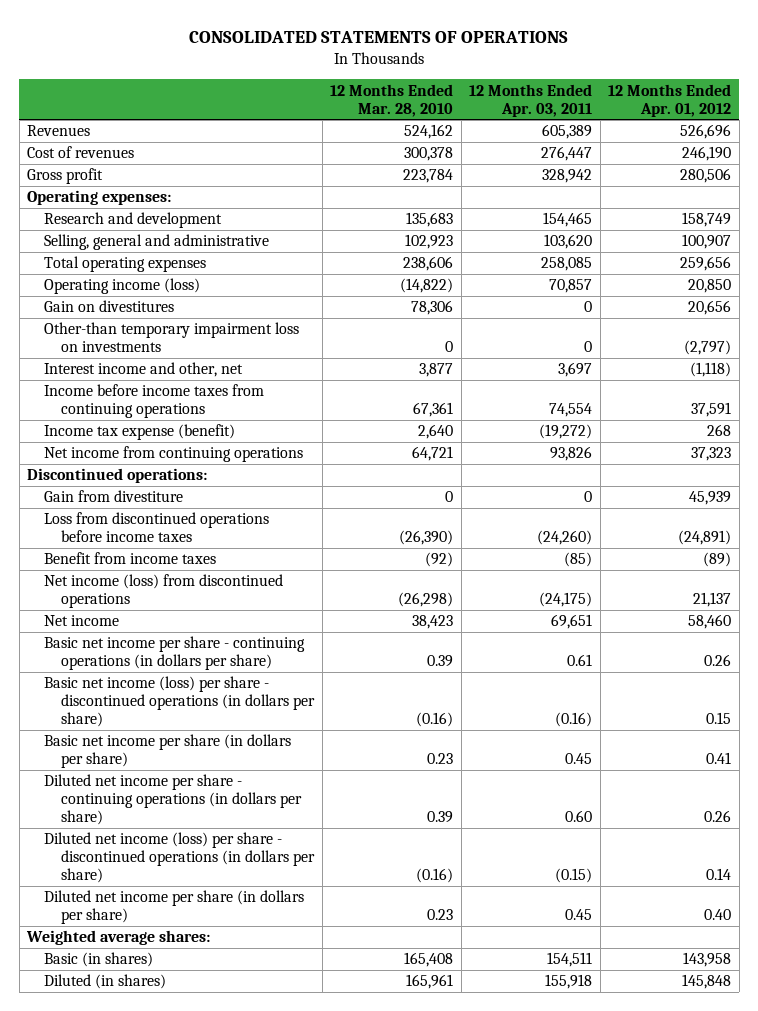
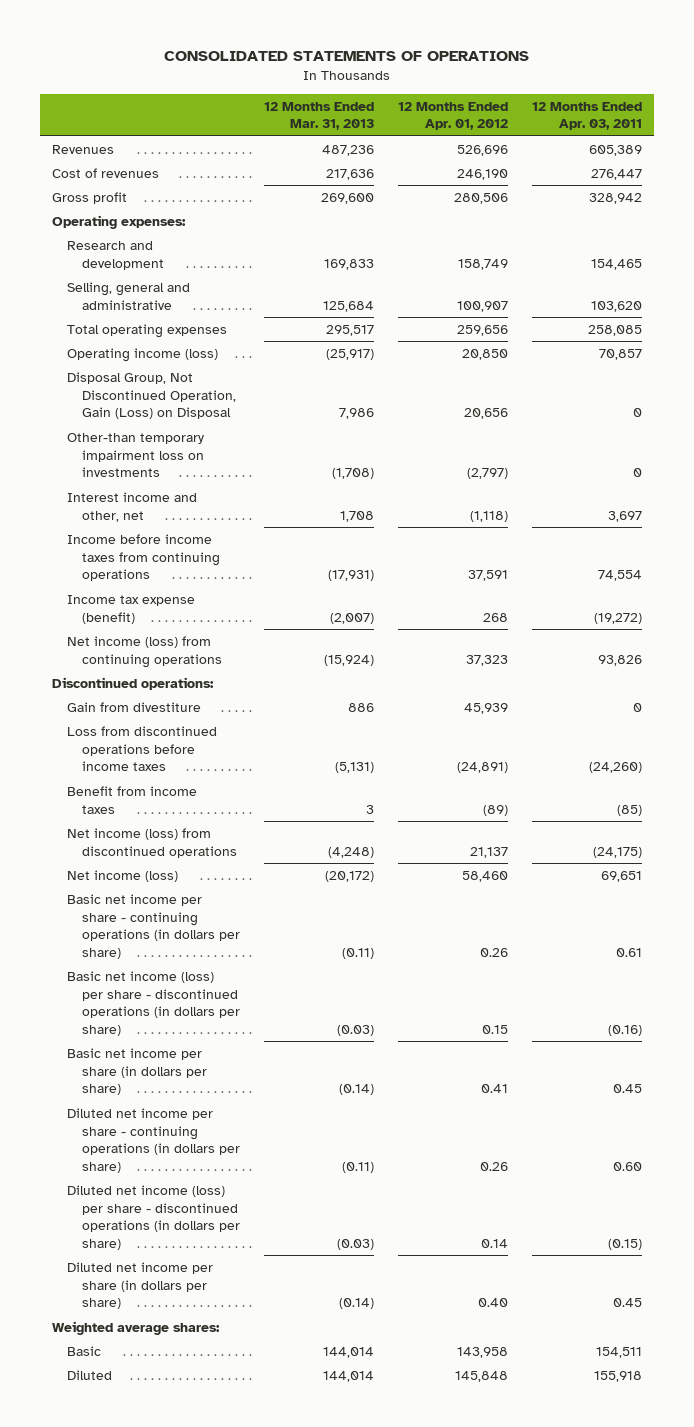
[330,83,454,117] 12 Months Ended Mar. 28, 2010 -> none
none -> [263,101,374,131] 12 Months Ended Mar. 31, 2013
[44,300,175,313] Gain on divestitures -> [66,371,236,420] Disposal Group, Not Discontinued Operation, Gain (Loss) on Disposal
[44,446,304,463] Net income from continuing operations -> [66,635,222,668] Net income (loss) from continuing operations
[44,615,120,627] Net income -> [66,869,178,882] Net income (loss)
[44,952,154,968] Basic (in shares) -> [66,1345,101,1356] Basic
[44,974,167,990] Diluted (in shares) -> [66,1369,112,1380] Diluted

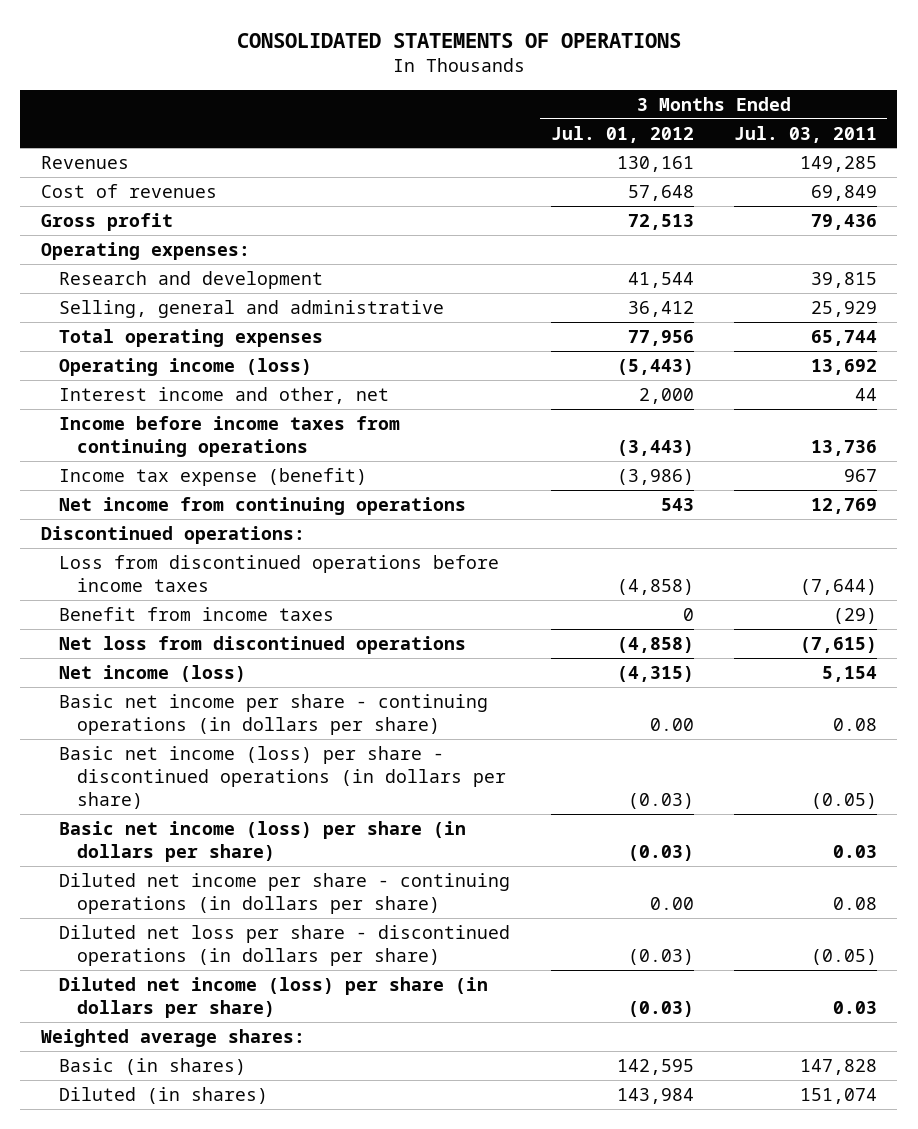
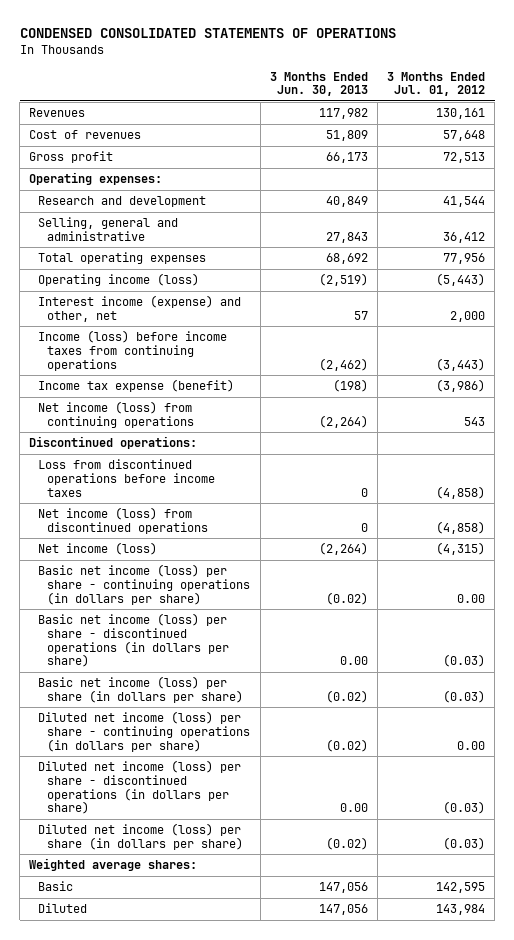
[236,33,681,49] CONSOLIDATED STATEMENTS OF OPERATIONS -> [19,27,396,38] CONDENSED CONSOLIDATED STATEMENTS OF OPERATIONS
[734,125,878,143] Jul. 03, 2011 -> none
none -> [269,71,368,97] 3 Months Ended Jun. 30, 2013
[58,386,389,404] Interest income and other, net -> [38,295,242,322] Interest income (expense) and other, net
[58,415,400,457] Income before income taxes from continuing operations -> [38,330,228,371] Income (loss) before income taxes from continuing operations
[58,496,466,515] Net income from continuing operations -> [38,401,195,428] Net income (loss) from continuing operations
[58,606,334,621] Benefit from income taxes -> none
[58,635,466,654] Net loss from discontinued operations -> [38,507,209,534] Net income (loss) from discontinued operations
[58,693,488,735] Basic net income per share - continuing operations (in dollars per share) -> [38,564,251,605] Basic net income (loss) per share - continuing operations (in dollars per share)
[58,872,510,914] Diluted net income per share - continuing operations (in dollars per share) -> [38,711,251,752] Diluted net income (loss) per share - continuing operations (in dollars per share)
[58,924,510,966] Diluted net loss per share - discontinued operations (in dollars per share) -> [38,760,242,815] Diluted net income (loss) per share - discontinued operations (in dollars per share)
[58,1057,246,1075] Basic (in shares) -> [38,881,74,892] Basic
[58,1086,268,1104] Diluted (in shares) -> [38,903,88,914] Diluted

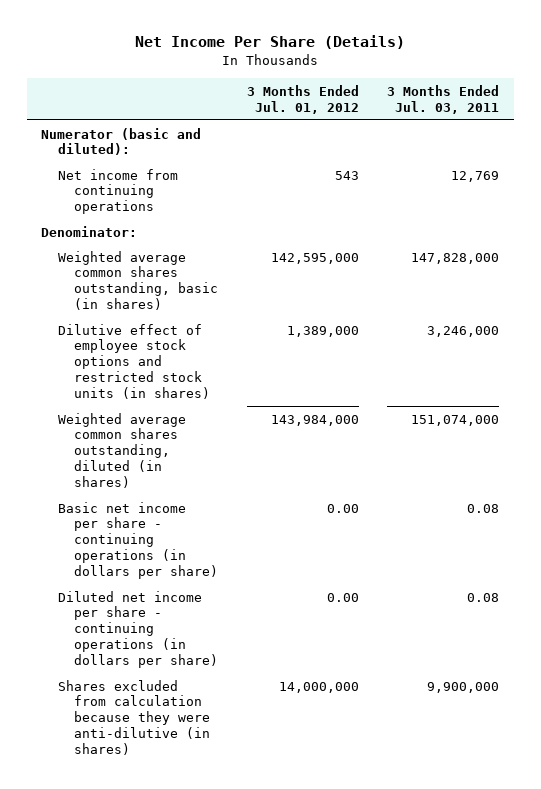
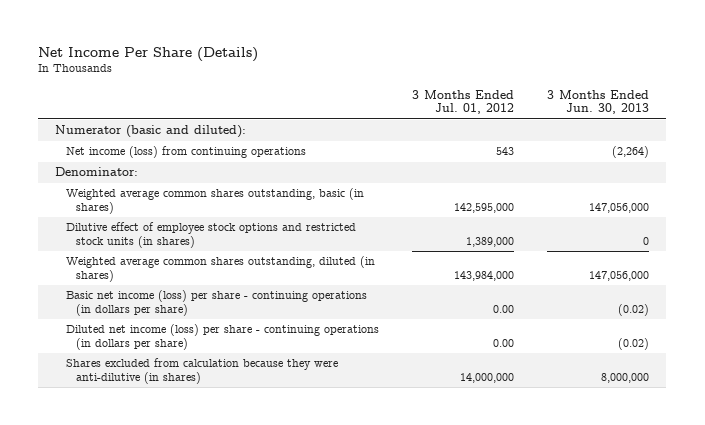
[387,85,500,114] 3 Months Ended Jul. 03, 2011 -> none
none -> [547,89,650,115] 3 Months Ended Jun. 30, 2013
[57,168,178,215] Net income from continuing operations -> [65,146,306,159] Net income (loss) from continuing operations
[57,501,218,580] Basic net income per share - continuing operations (in dollars per share) -> [65,290,367,317] Basic net income (loss) per share - continuing operations (in dollars per share)
[57,590,218,669] Diluted net income per share - continuing operations (in dollars per share) -> [65,324,379,351] Diluted net income (loss) per share - continuing operations (in dollars per share)

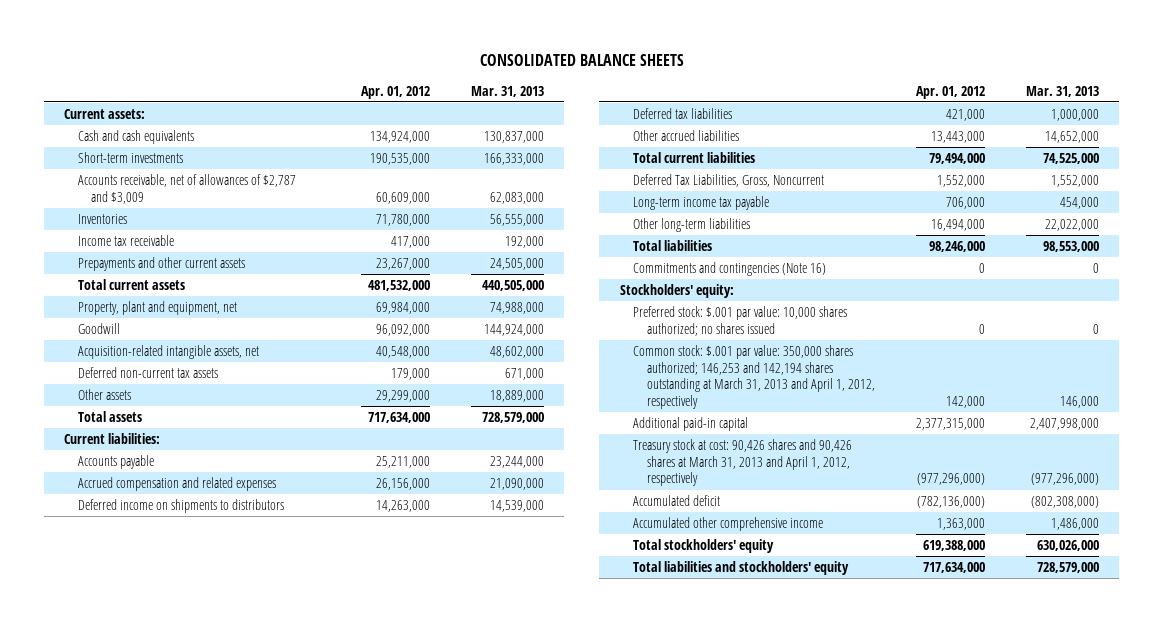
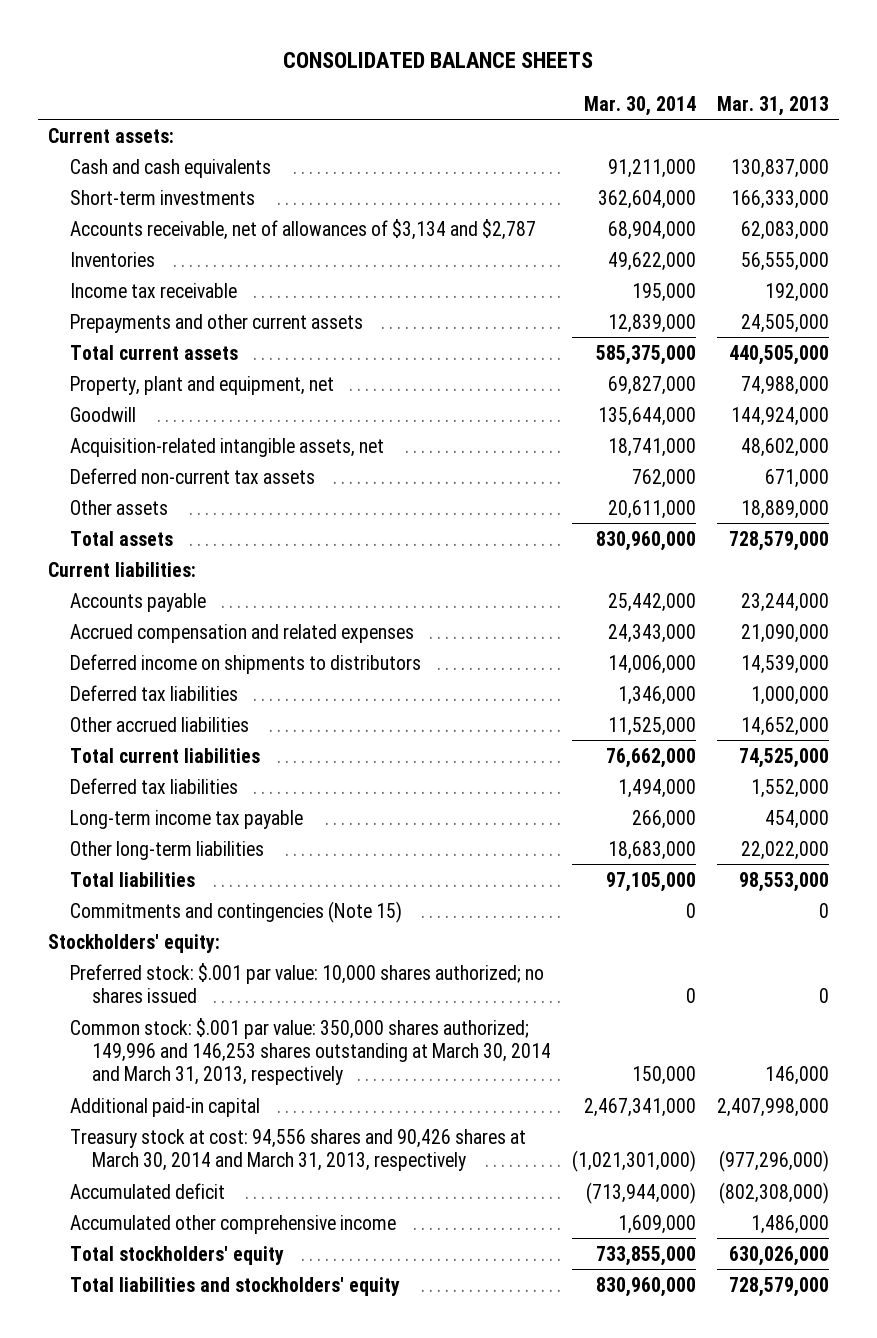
[360,85,430,99] Apr. 01, 2012 -> none
none -> [583,95,696,116] Mar. 30, 2014
[77,174,296,204] Accounts receivable, net of allowances of $2,787 and $3,009 -> [70,218,537,240] Accounts receivable, net of allowances of $3,134 and $2,787
[633,174,825,188] Deferred Tax Liabilities, Gross, Noncurrent -> [70,777,239,794] Deferred tax liabilities
[633,262,827,277] Commitments and contingencies (Note 16) -> [70,900,403,923] Commitments and contingencies (Note 15)
[633,345,875,410] Common stock: $.001 par value: 350,000 shares authorized; 146,253 and 142,194 shares outstanding at March 31, 2013 and April 1, 2012, respectively -> [70,1017,551,1086] Common stock: $.001 par value: 350,000 shares authorized; 149,996 and 146,253 shares outstanding at March 30, 2014 and March 31, 2013, respectively
[633,439,853,487] Treasury stock at cost: 90,426 shares and 90,426 shares at March 31, 2013 and April 1, 2012, respectively -> [70,1128,527,1172] Treasury stock at cost: 94,556 shares and 90,426 shares at March 30, 2014 and March 31, 2013, respectively

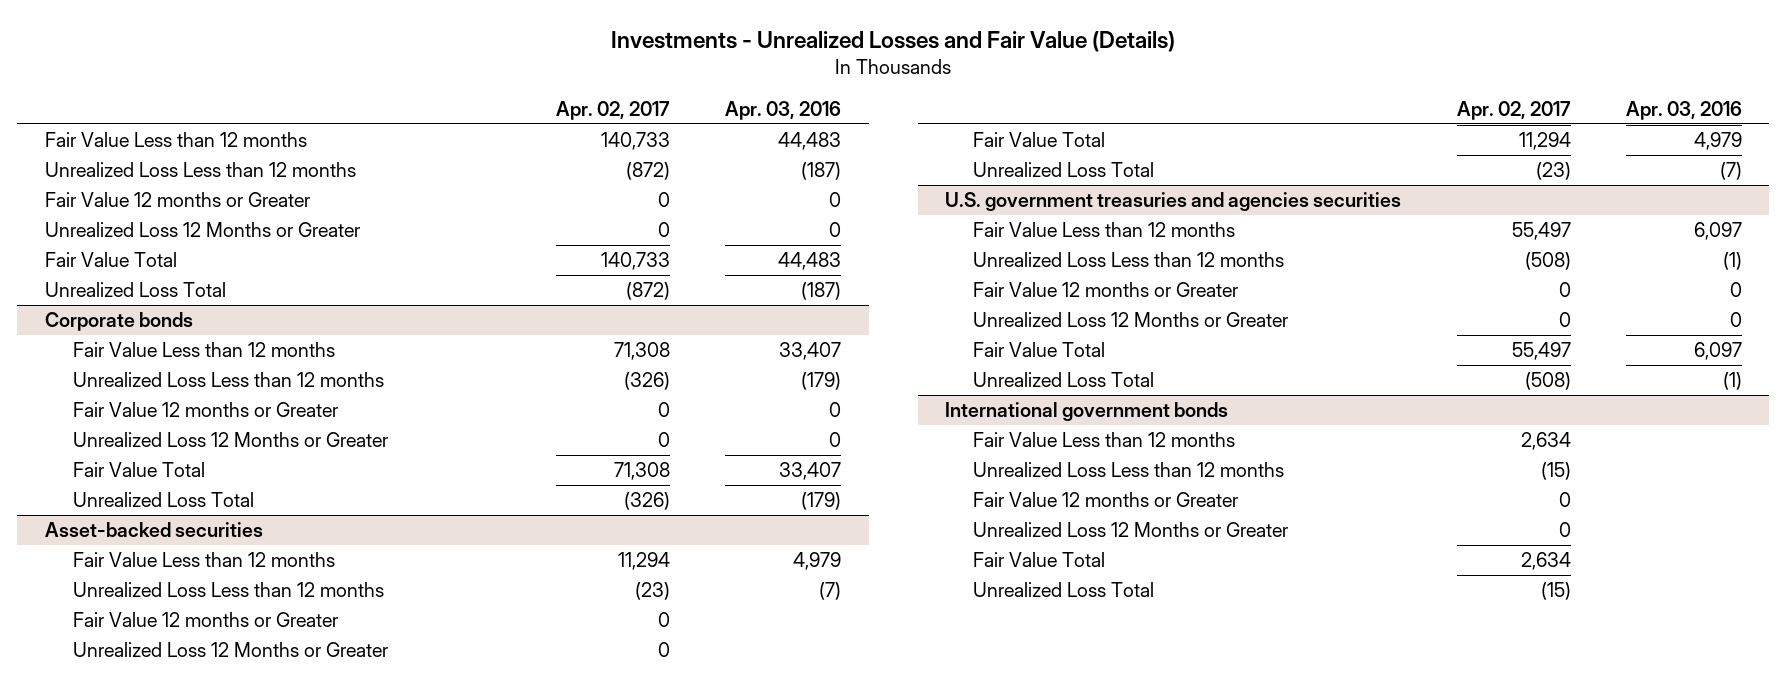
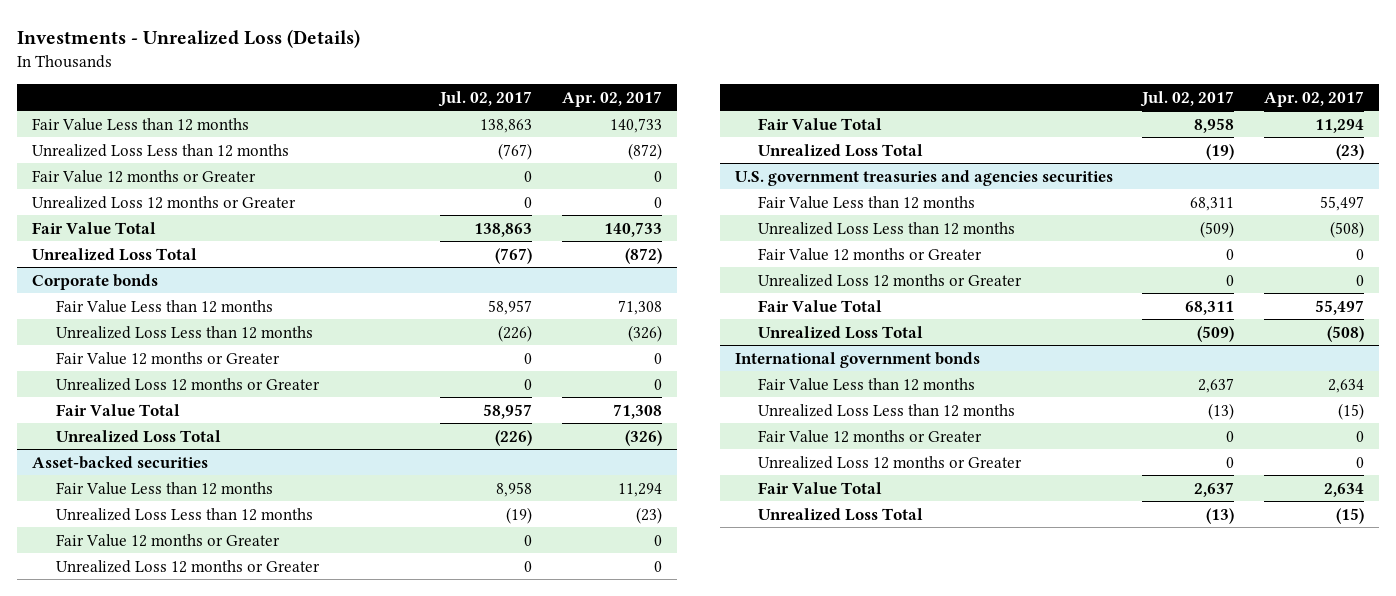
[611,30,1176,52] Investments - Unrealized Losses and Fair Value (Details) -> [17,28,361,48] Investments - Unrealized Loss (Details)
[725,100,842,120] Apr. 03, 2016 -> none
none -> [438,90,533,107] Jul. 02, 2017
[45,222,361,238] Unrealized Loss 12 Months or Greater -> [32,195,297,209] Unrealized Loss 12 months or Greater
[72,432,388,448] Unrealized Loss 12 Months or Greater -> [56,377,321,391] Unrealized Loss 12 months or Greater
[72,642,388,658] Unrealized Loss 12 Months or Greater -> [56,559,321,573] Unrealized Loss 12 months or Greater
[973,312,1289,328] Unrealized Loss 12 Months or Greater -> [758,273,1023,287] Unrealized Loss 12 months or Greater
[973,522,1289,538] Unrealized Loss 12 Months or Greater -> [758,455,1023,469] Unrealized Loss 12 months or Greater

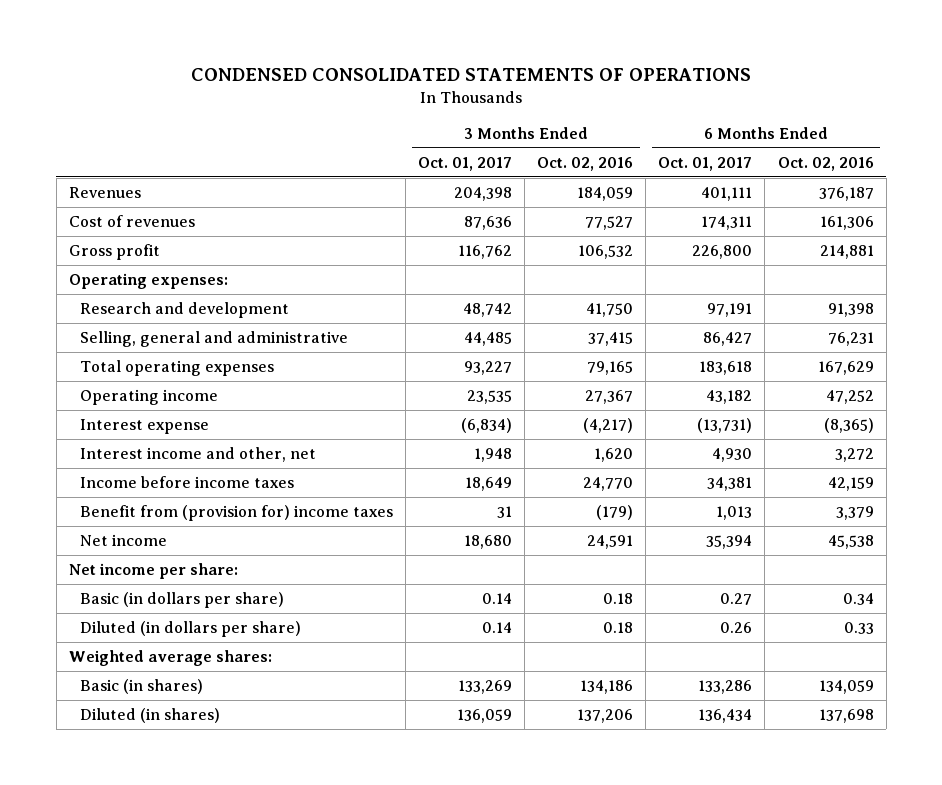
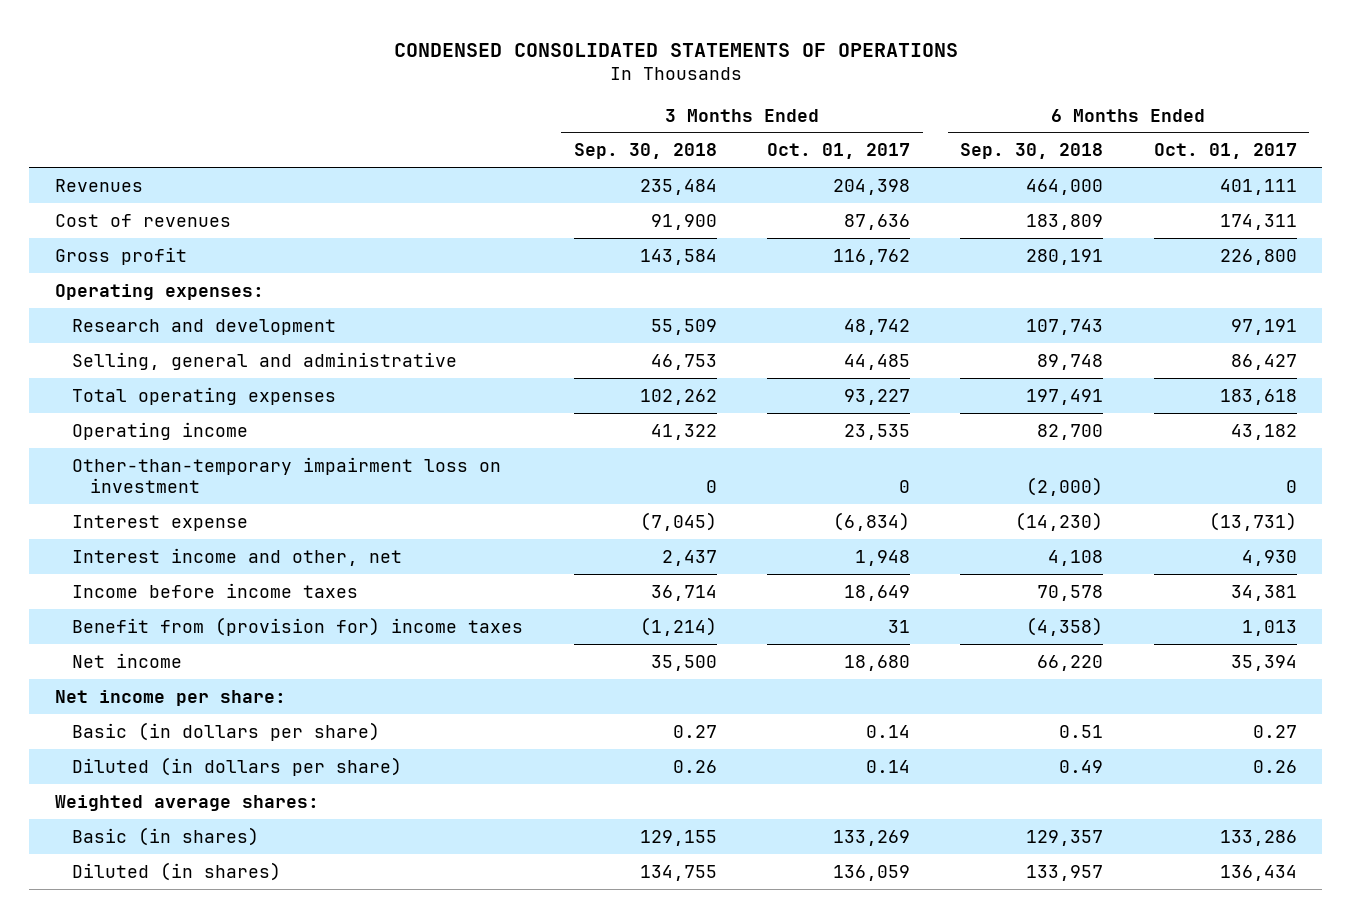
[537,156,634,171] Oct. 02, 2016 -> none
[777,156,874,171] Oct. 02, 2016 -> none
none -> [573,143,717,160] Sep. 30, 2018
none -> [960,143,1104,160] Sep. 30, 2018
none -> [72,456,502,493] Other-than-temporary impairment loss on investment

